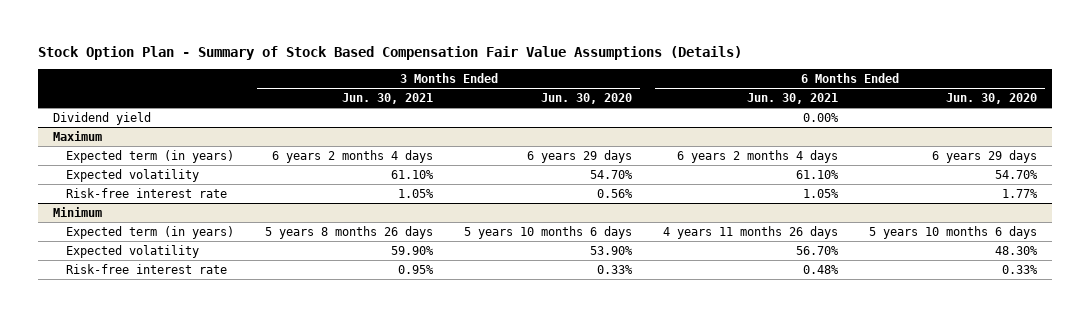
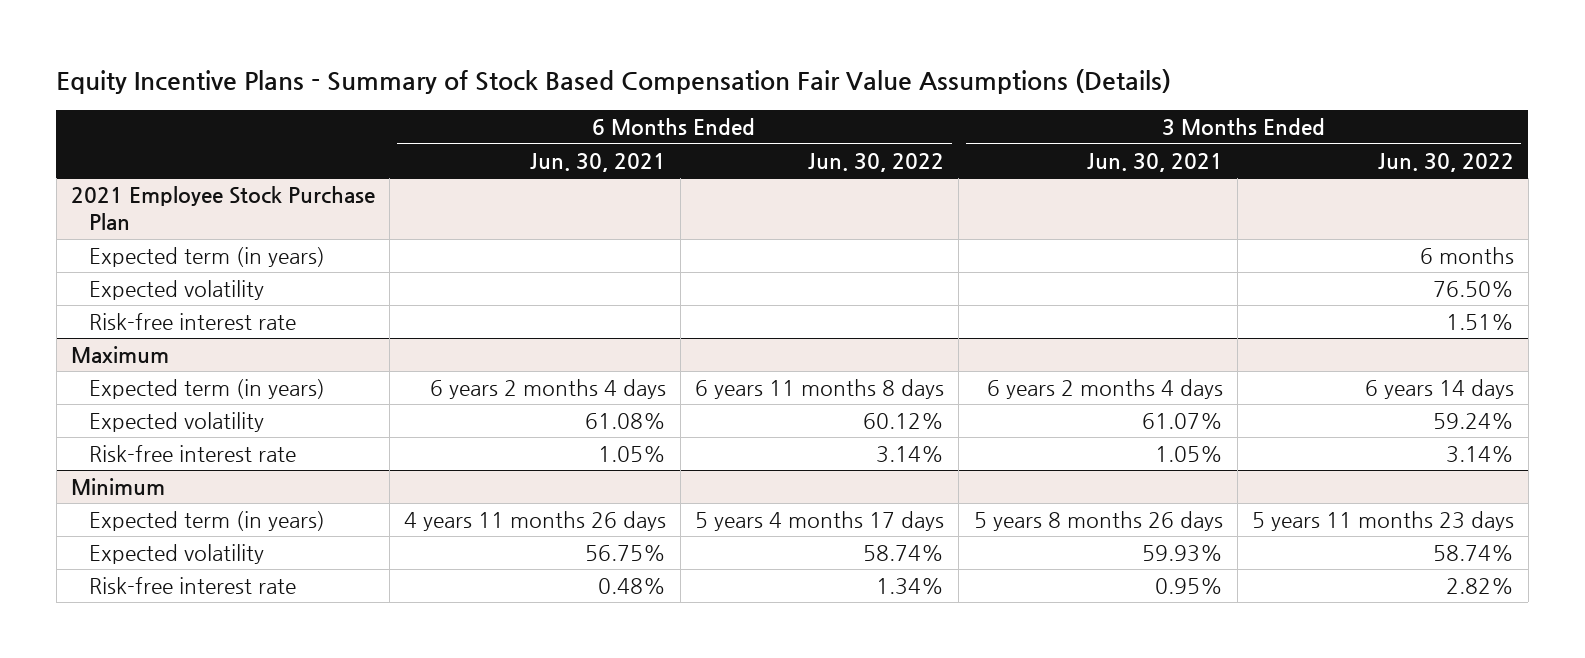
[37,45,742,60] Stock Option Plan - Summary of Stock Based Compensation Fair Value Assumptions (Details) -> [56,69,1172,95] Equity Incentive Plans - Summary of Stock Based Compensation Fair Value Assumptions (Details)
[541,93,633,105] Jun. 30, 2020 -> none
[945,93,1037,105] Jun. 30, 2020 -> none
none -> [808,152,945,172] Jun. 30, 2022
none -> [1377,152,1514,172] Jun. 30, 2022
[53,112,152,126] Dividend yield -> none
none -> [70,186,375,231] 2021 Employee Stock Purchase Plan
none -> [89,247,326,268] Expected term (in years)
none -> [89,280,265,301] Expected volatility
none -> [89,313,297,331] Risk-free interest rate
[391,170,435,180] 61.10% -> [1141,413,1223,430] 61.07%
[796,170,840,180] 61.10% -> [585,413,667,430] 61.08%
[391,246,435,256] 59.90% -> [1141,545,1223,563] 59.93%
[796,246,840,256] 56.70% -> [585,545,667,562] 56.75%

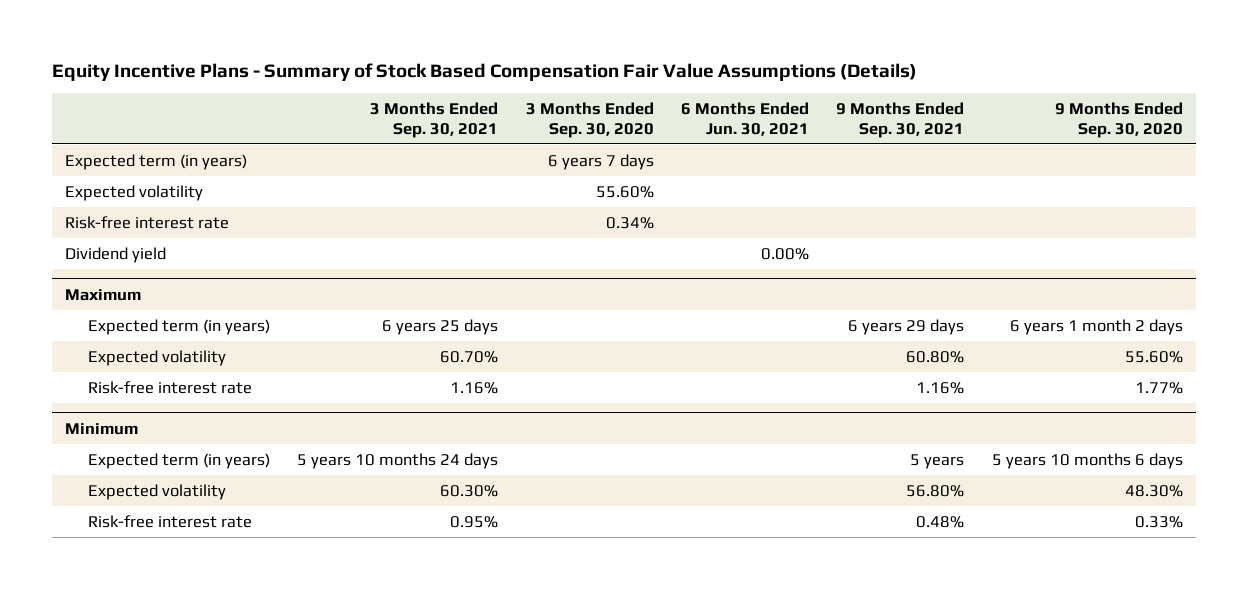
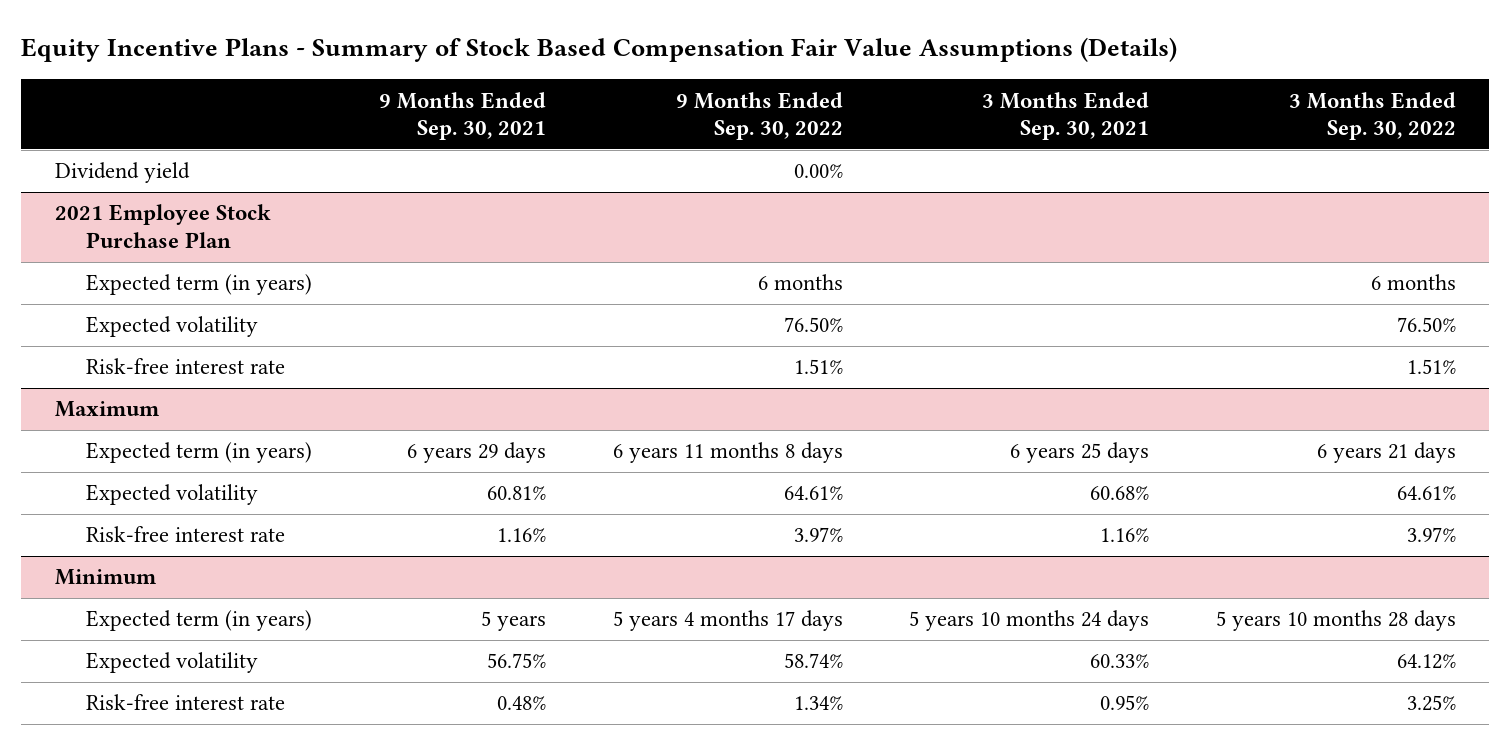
[525,102,654,138] 3 Months Ended Sep. 30, 2020 -> none
[680,102,809,136] 6 Months Ended Jun. 30, 2021 -> none
[1054,102,1183,138] 9 Months Ended Sep. 30, 2020 -> none
none -> [675,91,843,141] 9 Months Ended Sep. 30, 2022
none -> [1289,91,1457,141] 3 Months Ended Sep. 30, 2022
[65,246,167,263] Dividend yield -> [54,162,190,184] Dividend yield
none -> [54,204,271,249] 2021 Employee Stock Purchase Plan
[440,350,499,363] 60.70% -> [1090,486,1150,501] 60.68%
[906,350,965,363] 60.80% -> [486,486,546,501] 60.81%
[440,484,499,497] 60.30% -> [1090,654,1150,669] 60.33%
[906,484,965,497] 56.80% -> [486,653,546,669] 56.75%

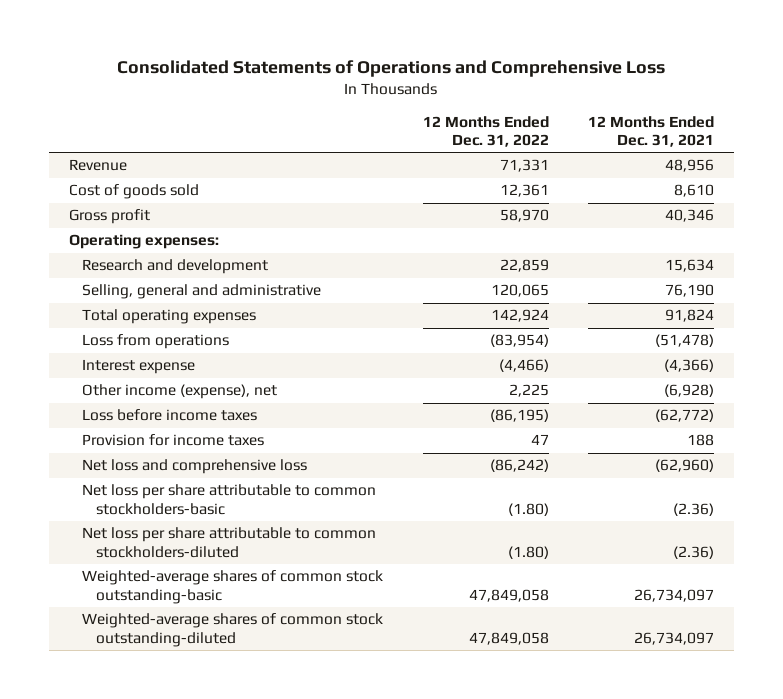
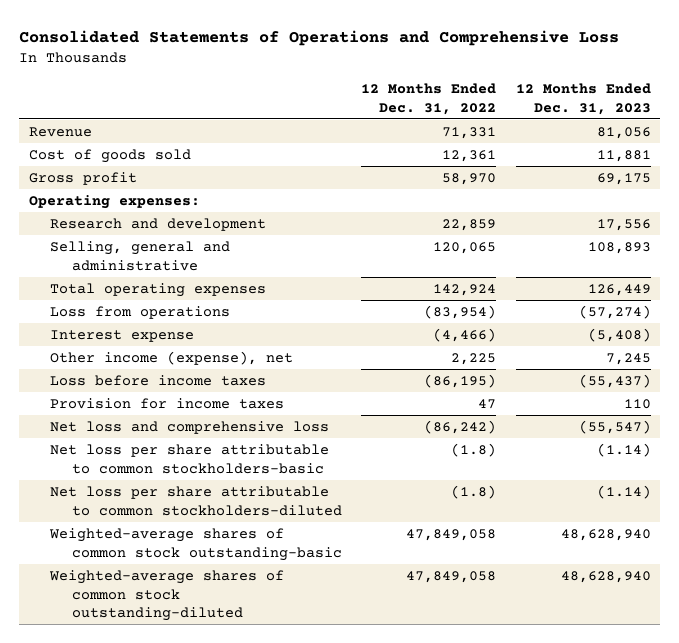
[588,115,715,148] 12 Months Ended Dec. 31, 2021 -> none
none -> [515,83,651,115] 12 Months Ended Dec. 31, 2023
[507,502,549,516] (1.80) -> [451,442,497,457] (1.8)
[507,545,549,559] (1.80) -> [451,484,497,499] (1.8)

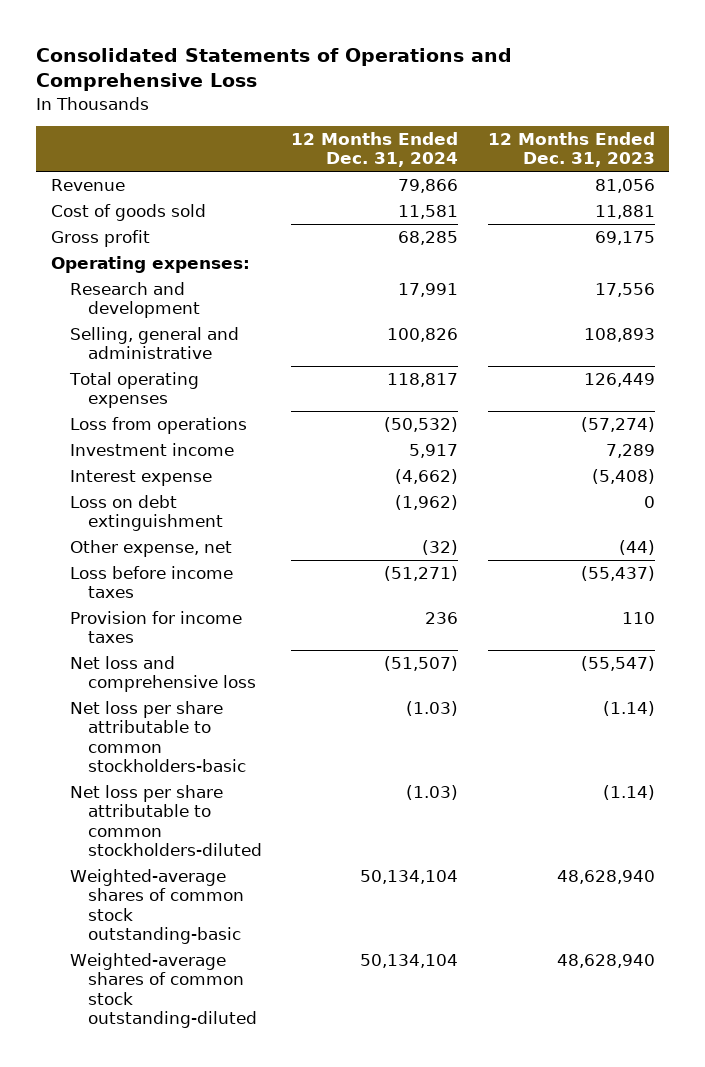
[361,83,497,115] 12 Months Ended Dec. 31, 2022 -> none
none -> [291,132,459,168] 12 Months Ended Dec. 31, 2024
none -> [69,442,234,456] Investment income
none -> [69,494,224,532] Loss on debt extinguishment
[50,350,294,365] Other income (expense), net -> [69,539,232,557] Other expense, net
[605,352,651,365] 7,245 -> [618,539,655,555] (44)

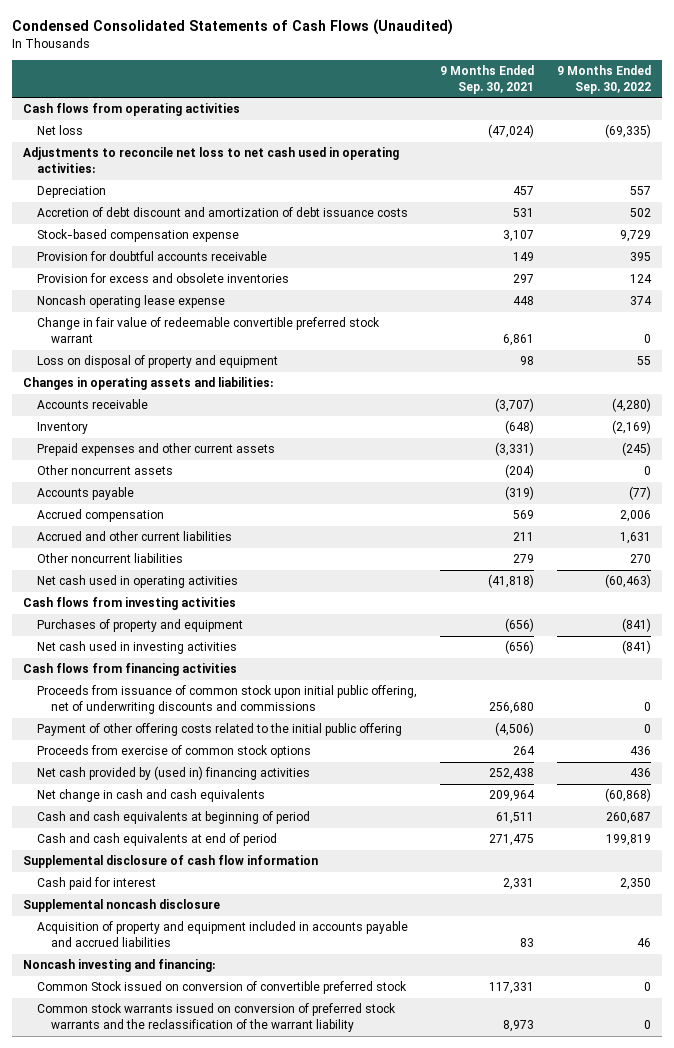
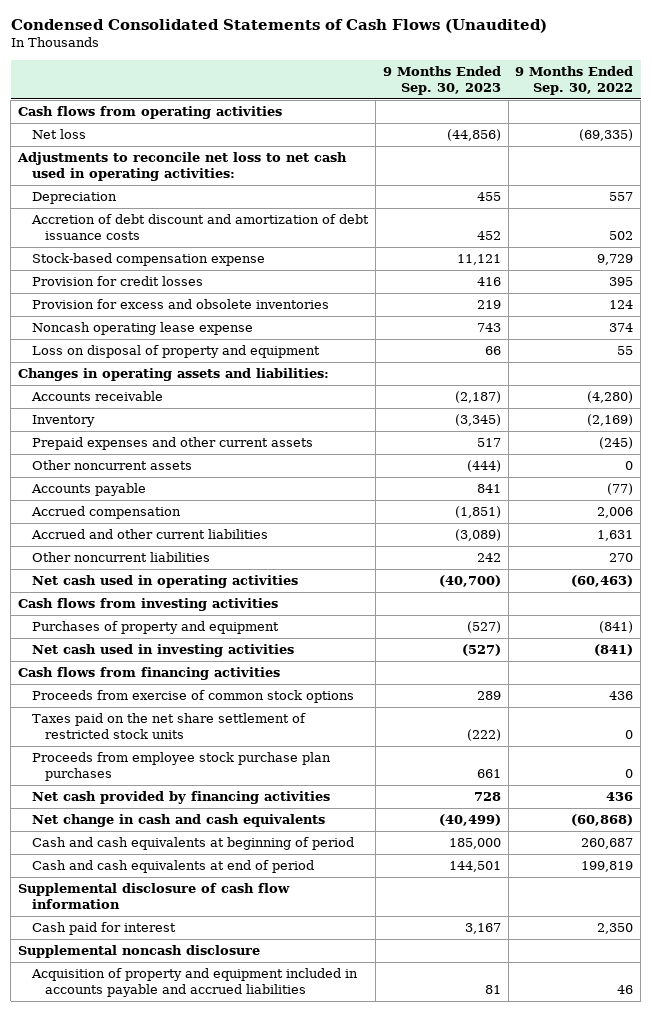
[439,65,534,94] 9 Months Ended Sep. 30, 2021 -> none
none -> [382,65,501,96] 9 Months Ended Sep. 30, 2023
[37,251,268,262] Provision for doubtful accounts receivable -> [31,275,203,286] Provision for credit losses
[37,317,381,343] Change in fair value of redeemable convertible preferred stock warrant -> none
[37,685,418,714] Proceeds from issuance of common stock upon initial public offering, net of underwriting discounts and commissions -> none
[37,723,403,737] Payment of other offering costs related to the initial public offering -> none
none -> [31,712,306,740] Taxes paid on the net share settlement of restricted stock units
none -> [31,751,331,782] Proceeds from employee stock purchase plan purchases
[37,766,311,781] Net cash provided by (used in) financing activities -> [31,790,330,804] Net cash provided by financing activities
[23,959,216,973] Noncash investing and financing: -> none
[37,981,408,995] Common Stock issued on conversion of convertible preferred stock -> none
[37,1003,397,1032] Common stock warrants issued on conversion of preferred stock warrants and the reclassification of the warrant liability -> none

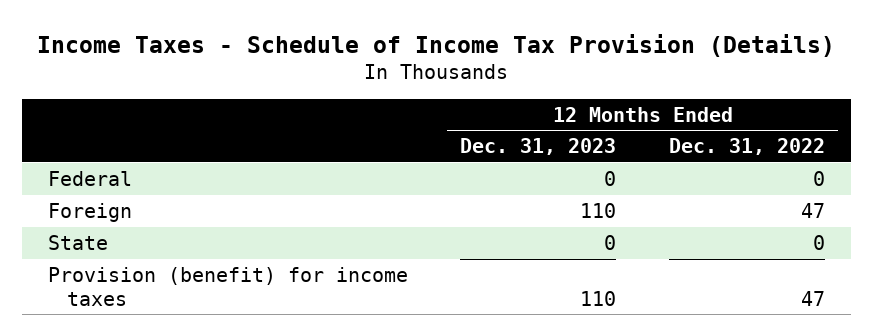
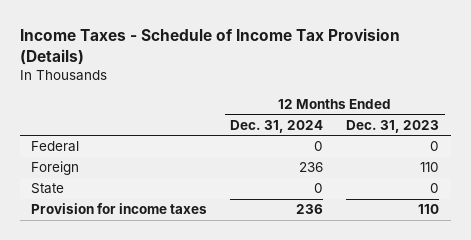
[668,138,825,156] Dec. 31, 2022 -> none
none -> [230,119,324,133] Dec. 31, 2024
[48,266,409,306] Provision (benefit) for income taxes -> [31,203,208,215] Provision for income taxes

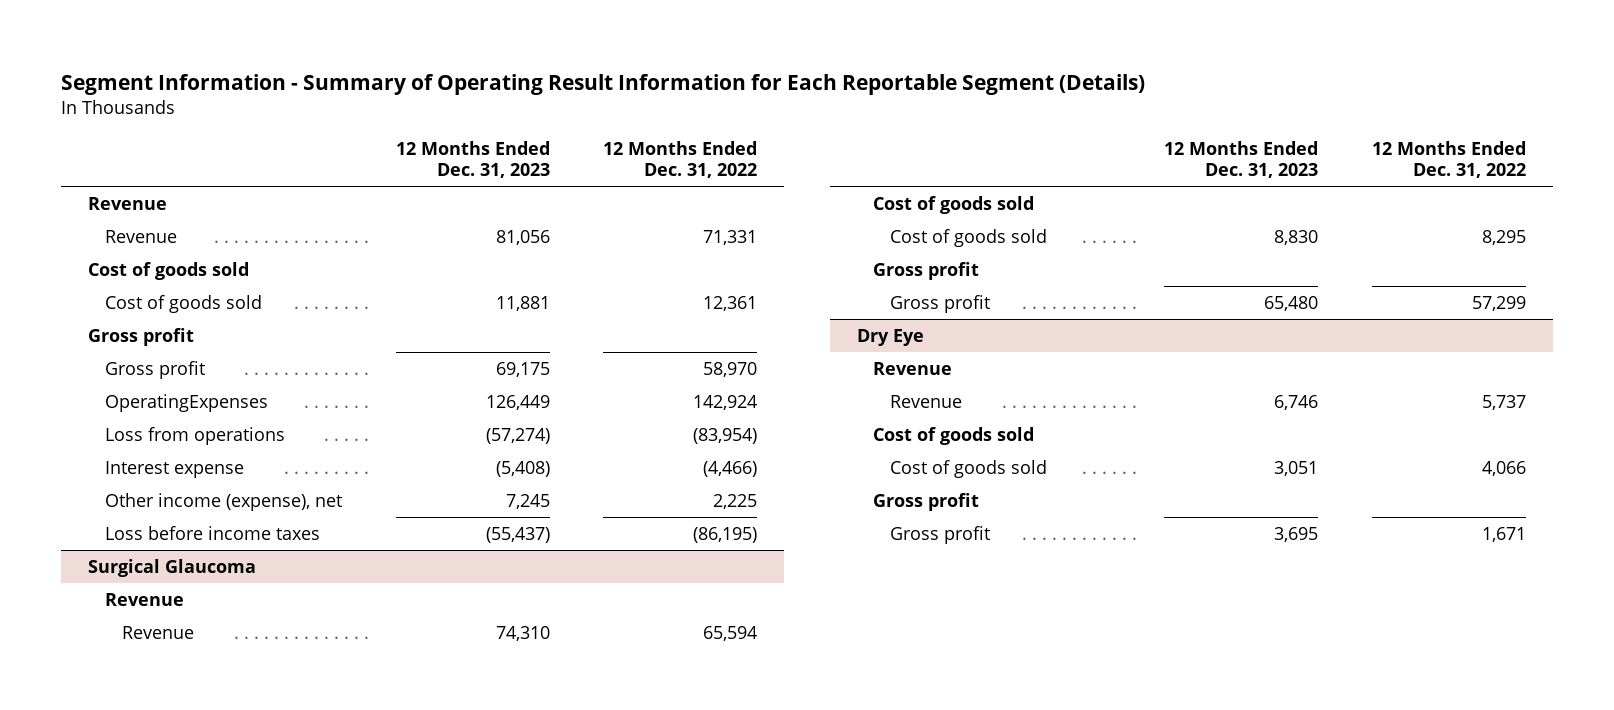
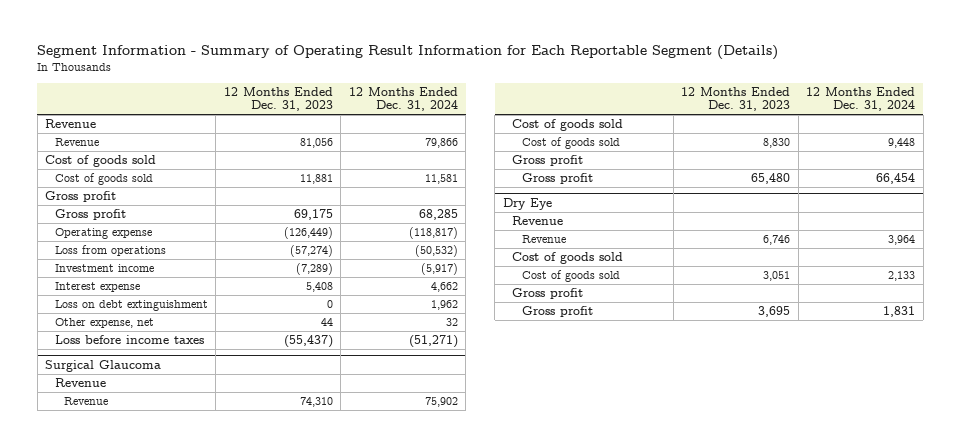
[603,141,758,179] 12 Months Ended Dec. 31, 2022 -> none
none -> [348,86,458,112] 12 Months Ended Dec. 31, 2024
[105,393,269,412] OperatingExpenses -> none
none -> [54,227,152,239] Operating expense
none -> [54,263,154,272] Investment income
[495,460,550,477] (5,408) -> [305,281,333,292] 5,408
none -> [54,299,208,311] Loss on debt extinguishment
[105,492,343,511] Other income (expense), net -> [54,317,154,328] Other expense, net
[505,493,550,509] 7,245 -> [320,317,333,326] 44

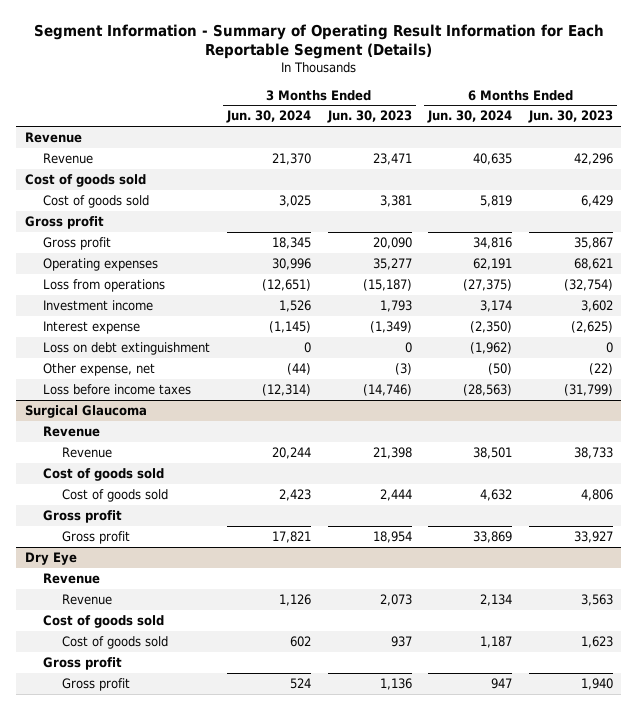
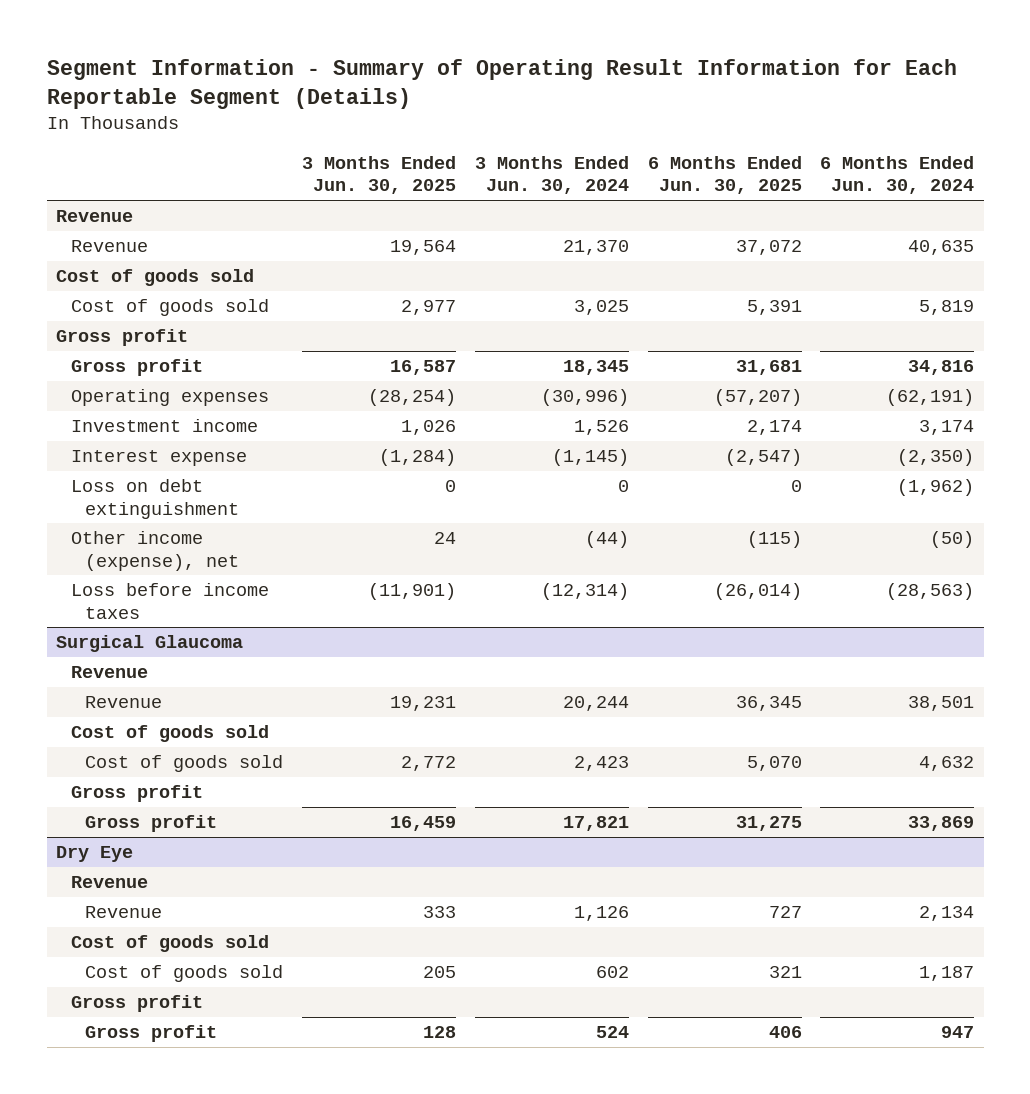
[326,110,412,124] Jun. 30, 2023 -> none
[528,110,614,124] Jun. 30, 2023 -> none
none -> [301,155,456,195] 3 Months Ended Jun. 30, 2025
none -> [647,155,802,195] 6 Months Ended Jun. 30, 2025
[43,278,166,292] Loss from operations -> none
[271,257,311,270] 30,996 -> [540,388,629,406] (30,996)
[473,257,513,270] 62,191 -> [886,388,975,406] (62,191)
[43,362,156,376] Other expense, net -> [70,530,240,571] Other income (expense), net

